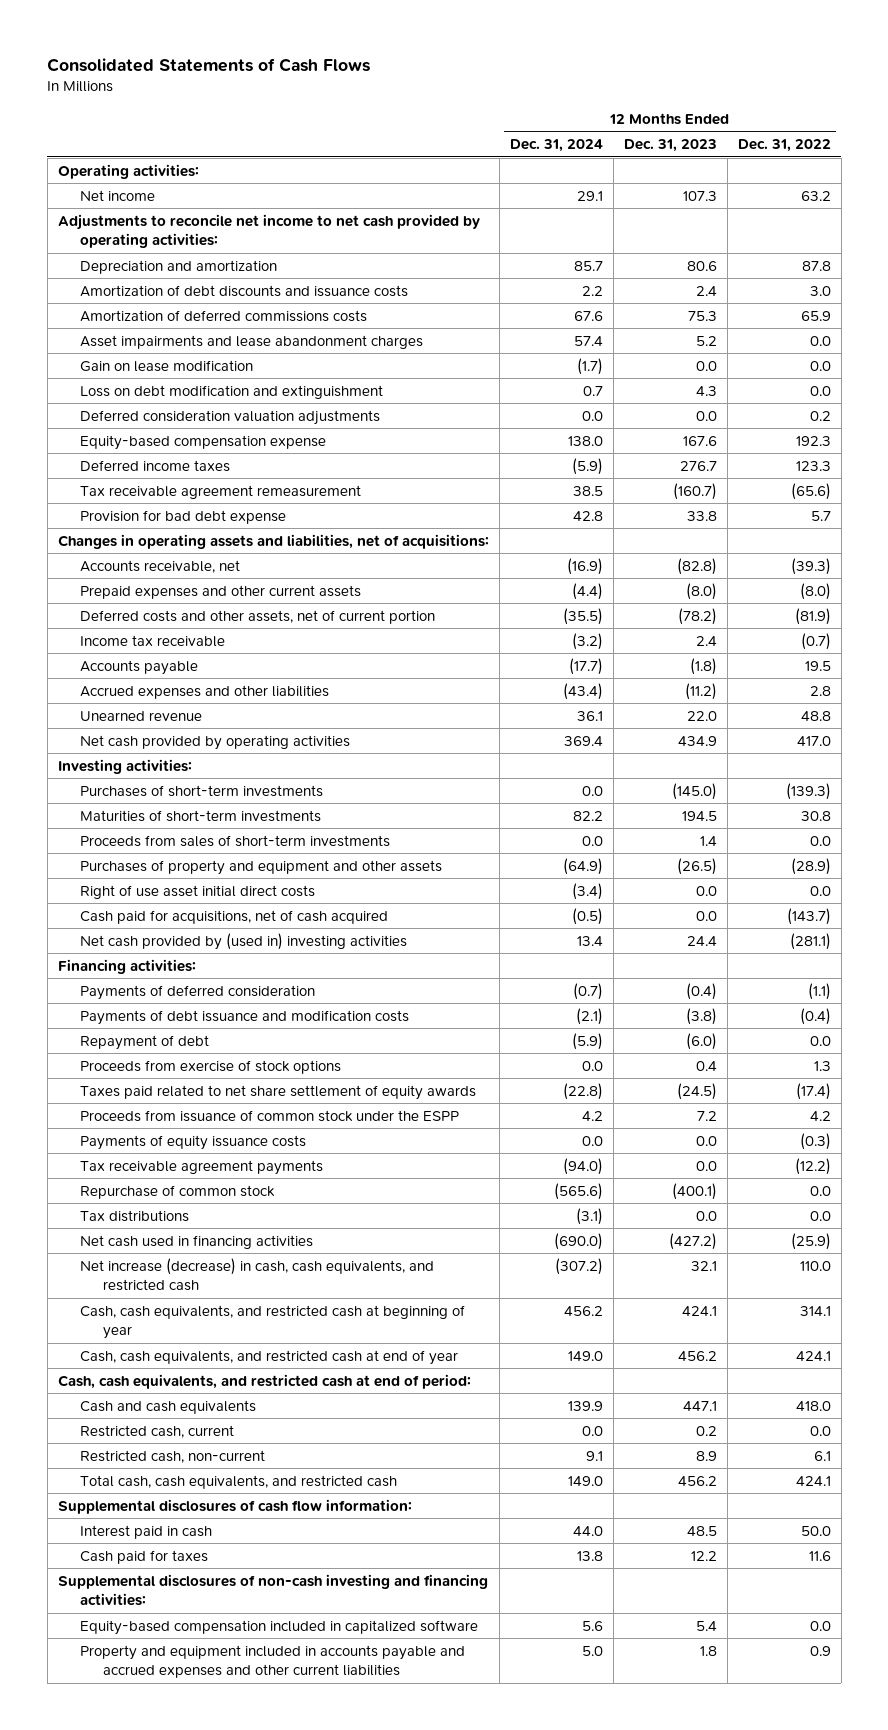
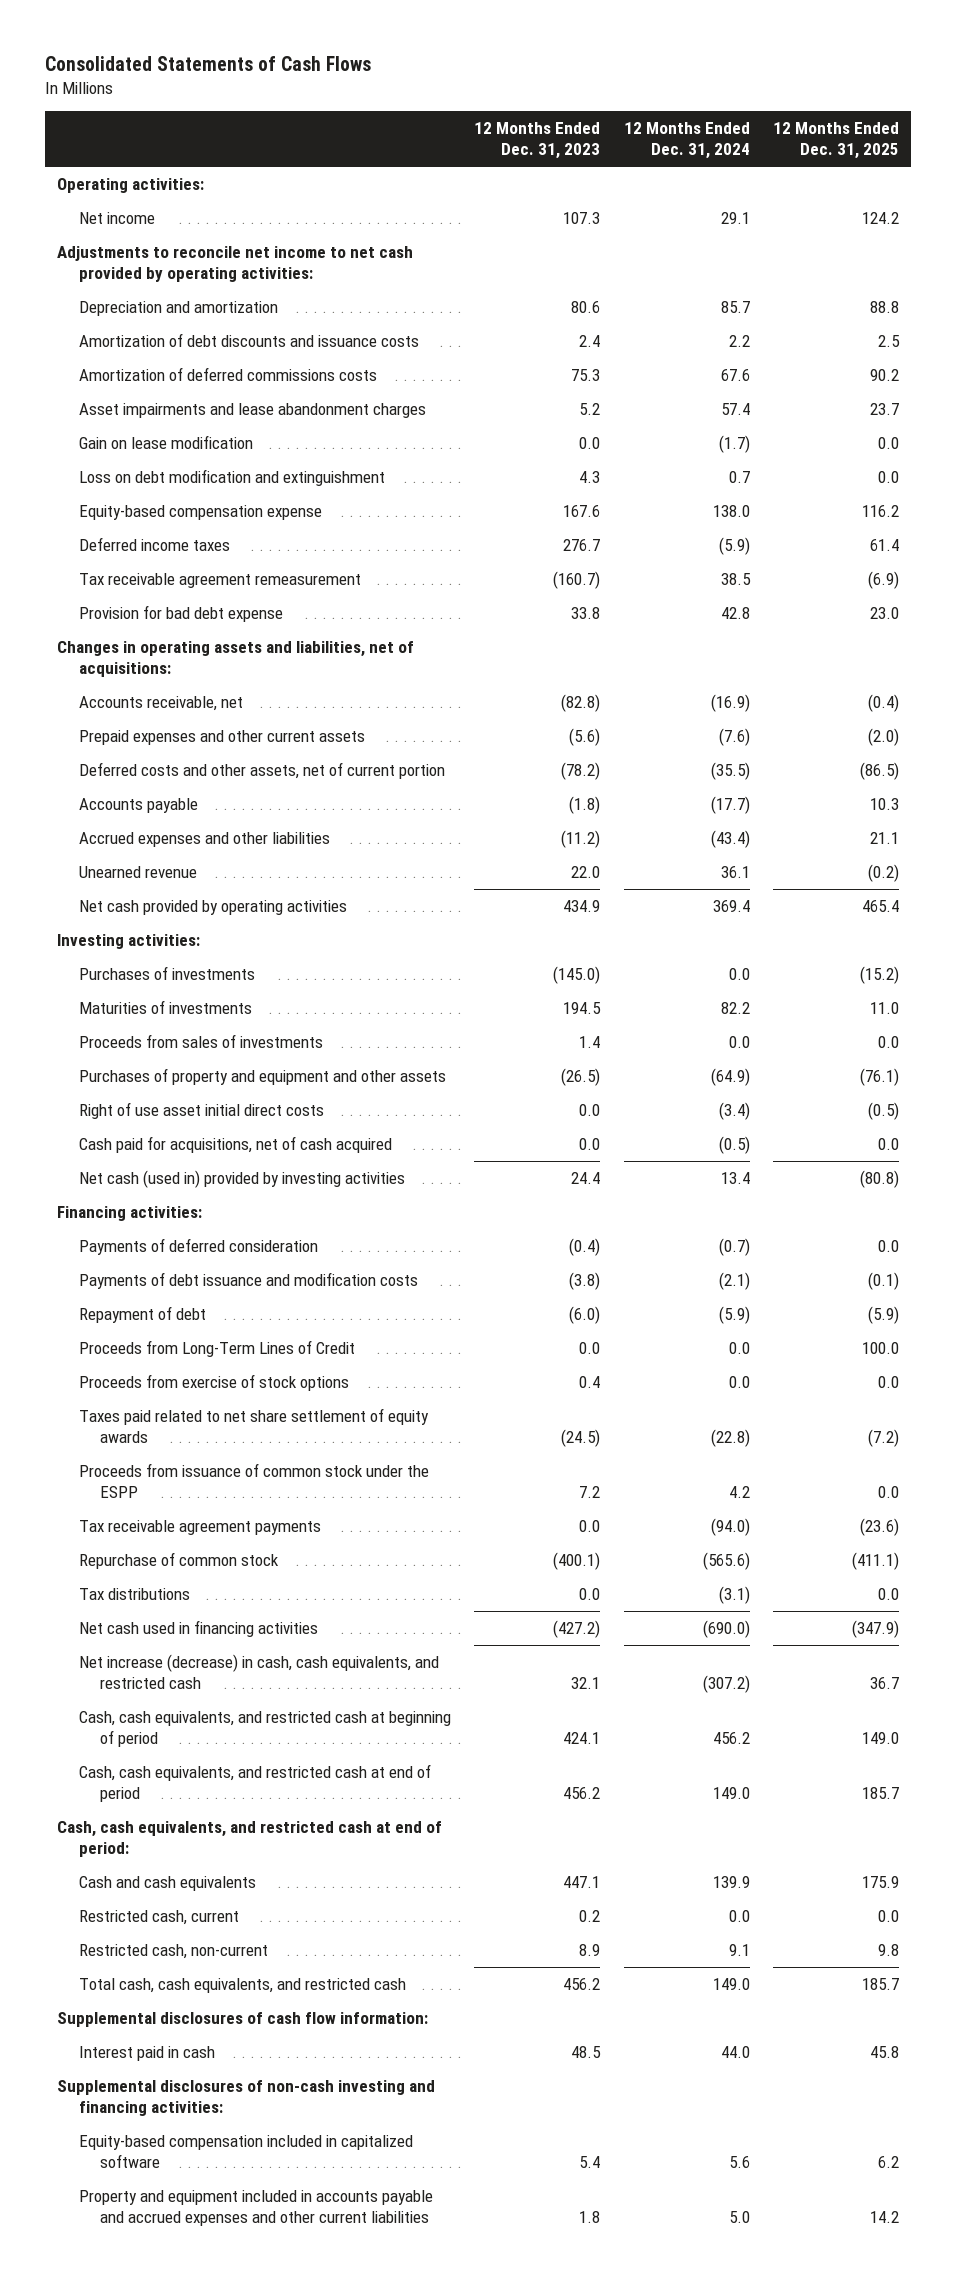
[737,139,831,153] Dec. 31, 2022 -> none
none -> [773,121,900,160] 12 Months Ended Dec. 31, 2025
[80,409,381,425] Deferred consideration valuation adjustments -> none
[571,582,603,600] (4.4) -> [718,727,750,746] (7.6)
[685,582,717,600] (8.0) -> [569,727,601,746] (5.6)
[80,634,226,647] Income tax receivable -> none
[80,784,324,797] Purchases of short-term investments -> [78,965,255,980] Purchases of investments
[80,809,322,822] Maturities of short-term investments -> [78,999,252,1014] Maturities of investments
[80,834,391,847] Proceeds from sales of short-term investments -> [78,1033,323,1048] Proceeds from sales of investments
[80,932,408,950] Net cash provided by (used in) investing activities -> [78,1169,405,1188] Net cash (used in) provided by investing activities
none -> [78,1339,355,1357] Proceeds from Long-Term Lines of Credit
[80,1134,307,1150] Payments of equity issuance costs -> none
[80,1304,466,1340] Cash, cash equivalents, and restricted cash at beginning of year -> [78,1710,451,1748] Cash, cash equivalents, and restricted cash at beginning of period
[80,1349,459,1365] Cash, cash equivalents, and restricted cash at end of year -> [78,1763,431,1803] Cash, cash equivalents, and restricted cash at end of period
[80,1549,209,1564] Cash paid for taxes -> none

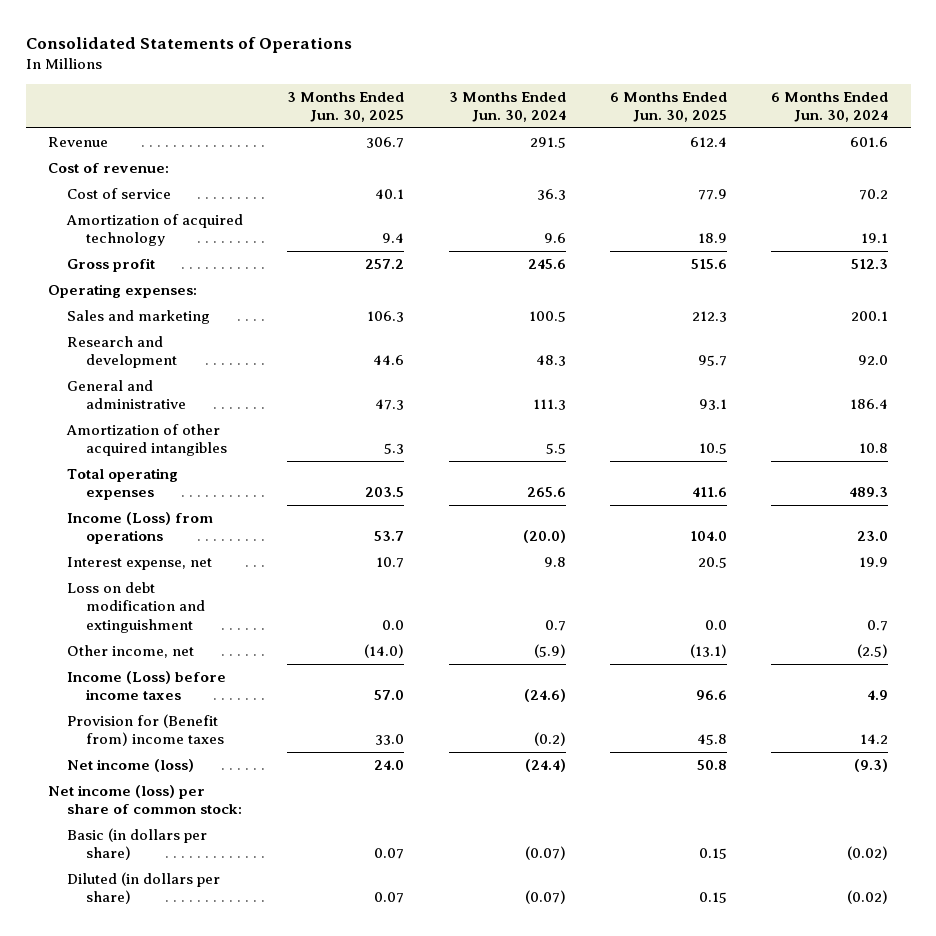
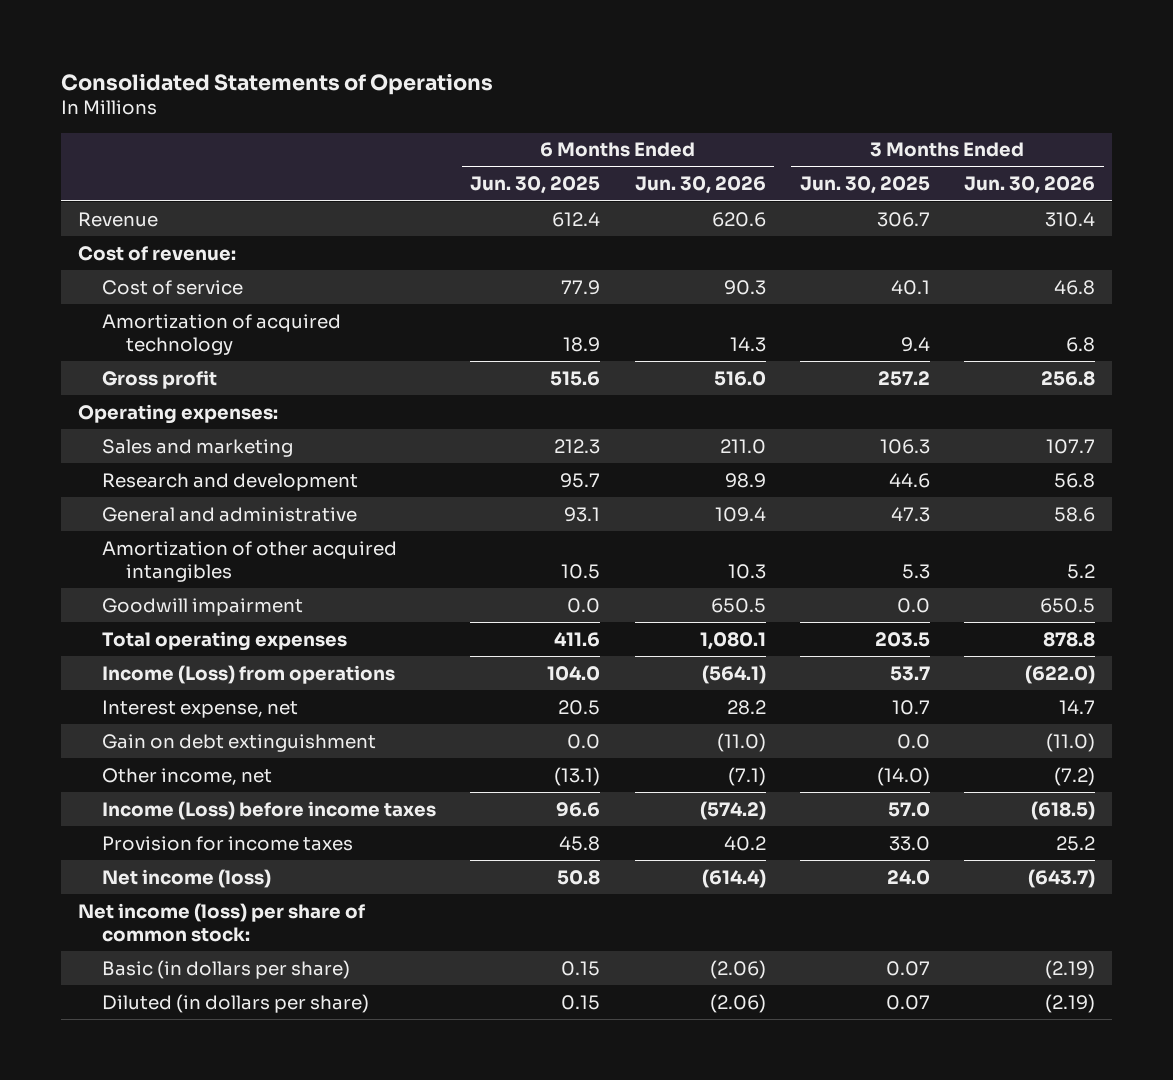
[448,91,566,123] 3 Months Ended Jun. 30, 2024 -> none
[771,91,889,123] 6 Months Ended Jun. 30, 2024 -> none
none -> [634,176,766,195] Jun. 30, 2026
none -> [964,176,1096,195] Jun. 30, 2026
none -> [102,597,304,616] Goodwill impairment
[67,582,206,633] Loss on debt modification and extinguishment -> none
none -> [102,733,377,752] Gain on debt extinguishment
[67,714,225,747] Provision for (Benefit from) income taxes -> [102,835,354,851] Provision for income taxes

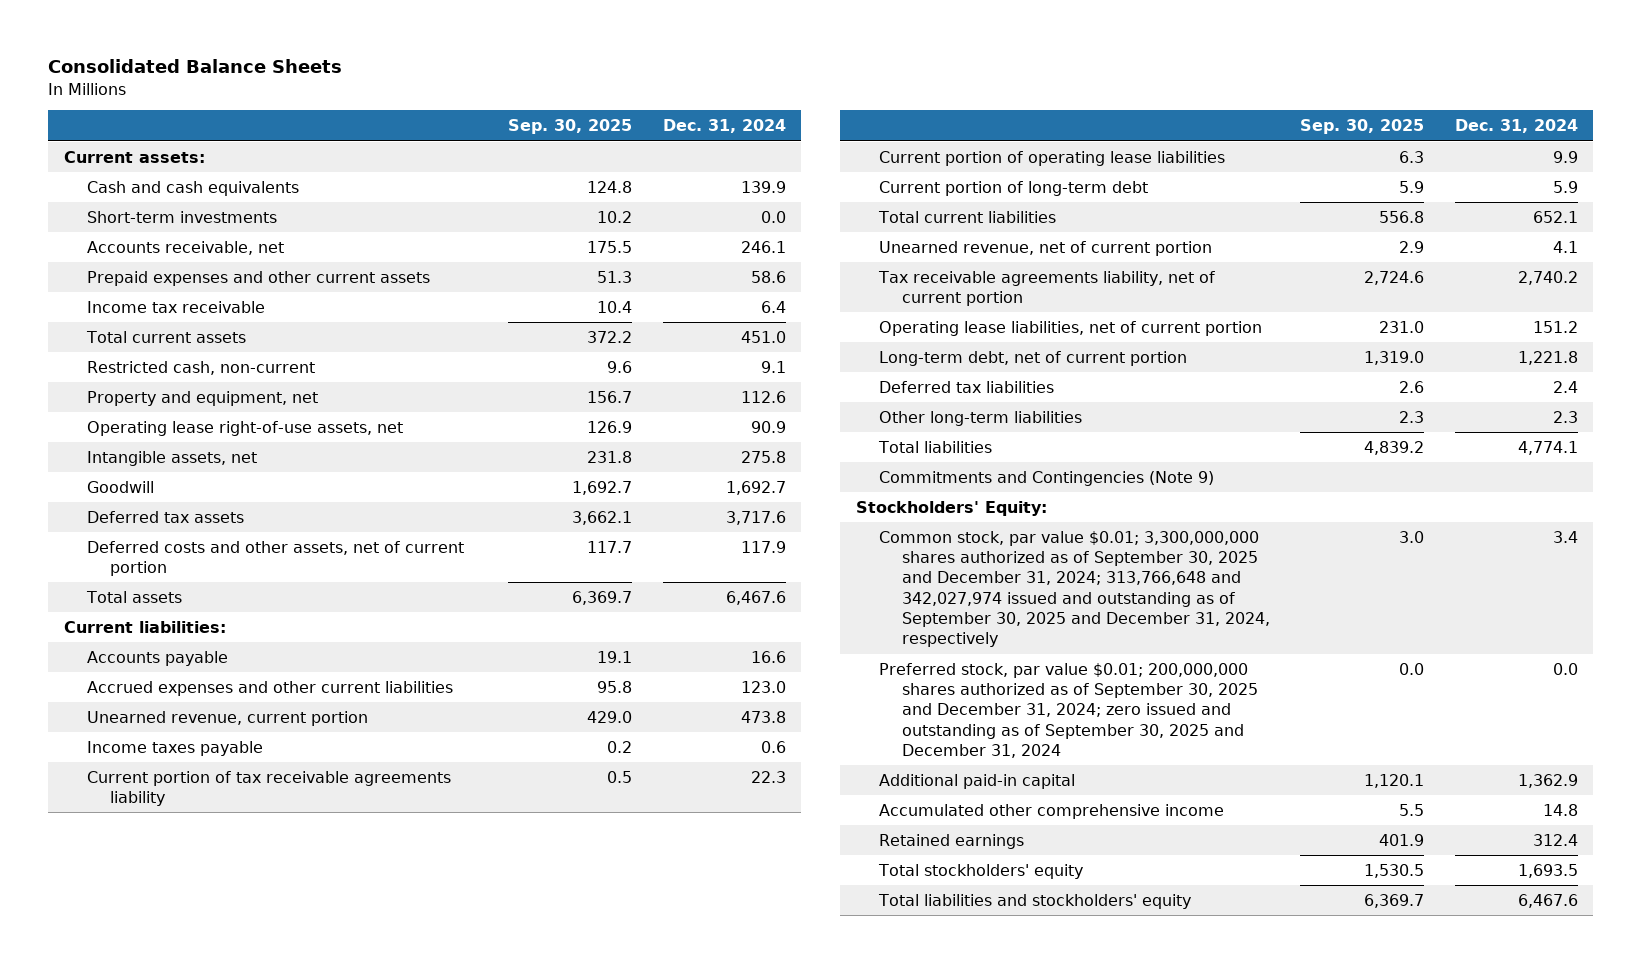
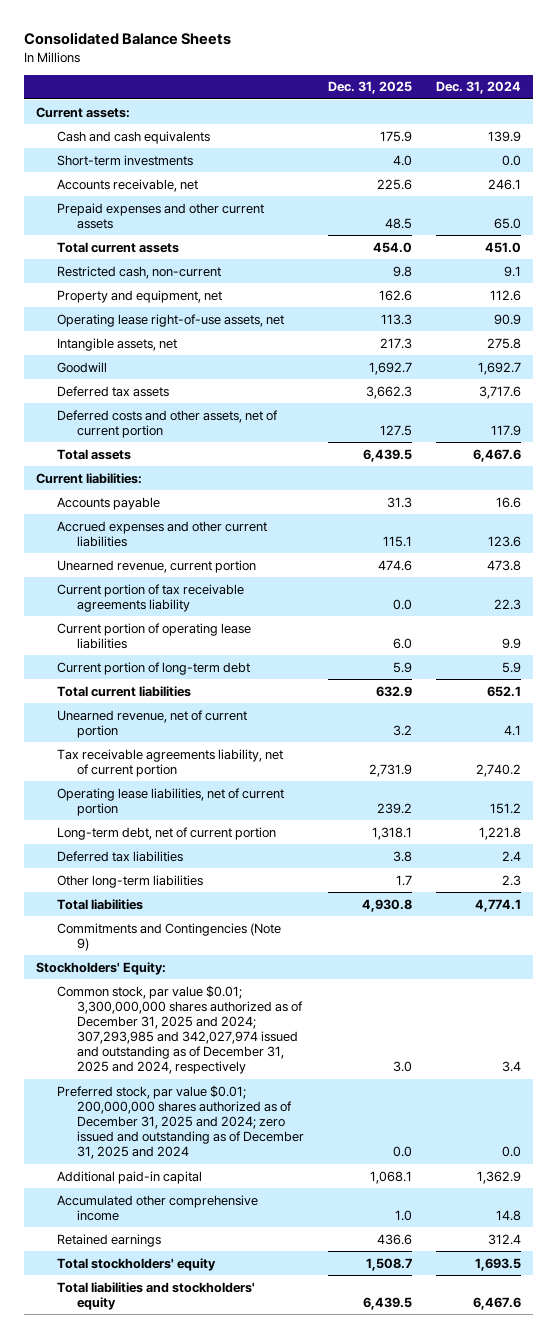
[508,119,633,135] Sep. 30, 2025 -> none
none -> [328,81,413,95] Dec. 31, 2025
[86,300,265,313] Income tax receivable -> none
[750,270,786,283] 58.6 -> [493,217,521,229] 65.0
[740,680,786,693] 123.0 -> [487,535,521,547] 123.6
[86,740,263,756] Income taxes payable -> none
[878,530,1270,648] Common stock, par value $0.01; 3,300,000,000 shares authorized as of September 30, 2025 and December 31, 2024; 313,766,648 and 342,027,974 issued and outstanding as of September 30, 2025 and December 31, 2024, respectively -> [56,984,304,1075] Common stock, par value $0.01; 3,300,000,000 shares authorized as of December 31, 2025 and 2024; 307,293,985 and 342,027,974 issued and outstanding as of December 31, 2025 and 2024, respectively
[878,662,1258,758] Preferred stock, par value $0.01; 200,000,000 shares authorized as of September 30, 2025 and December 31, 2024; zero issued and outstanding as of September 30, 2025 and December 31, 2024 -> [56,1084,305,1160] Preferred stock, par value $0.01; 200,000,000 shares authorized as of December 31, 2025 and 2024; zero issued and outstanding as of December 31, 2025 and 2024

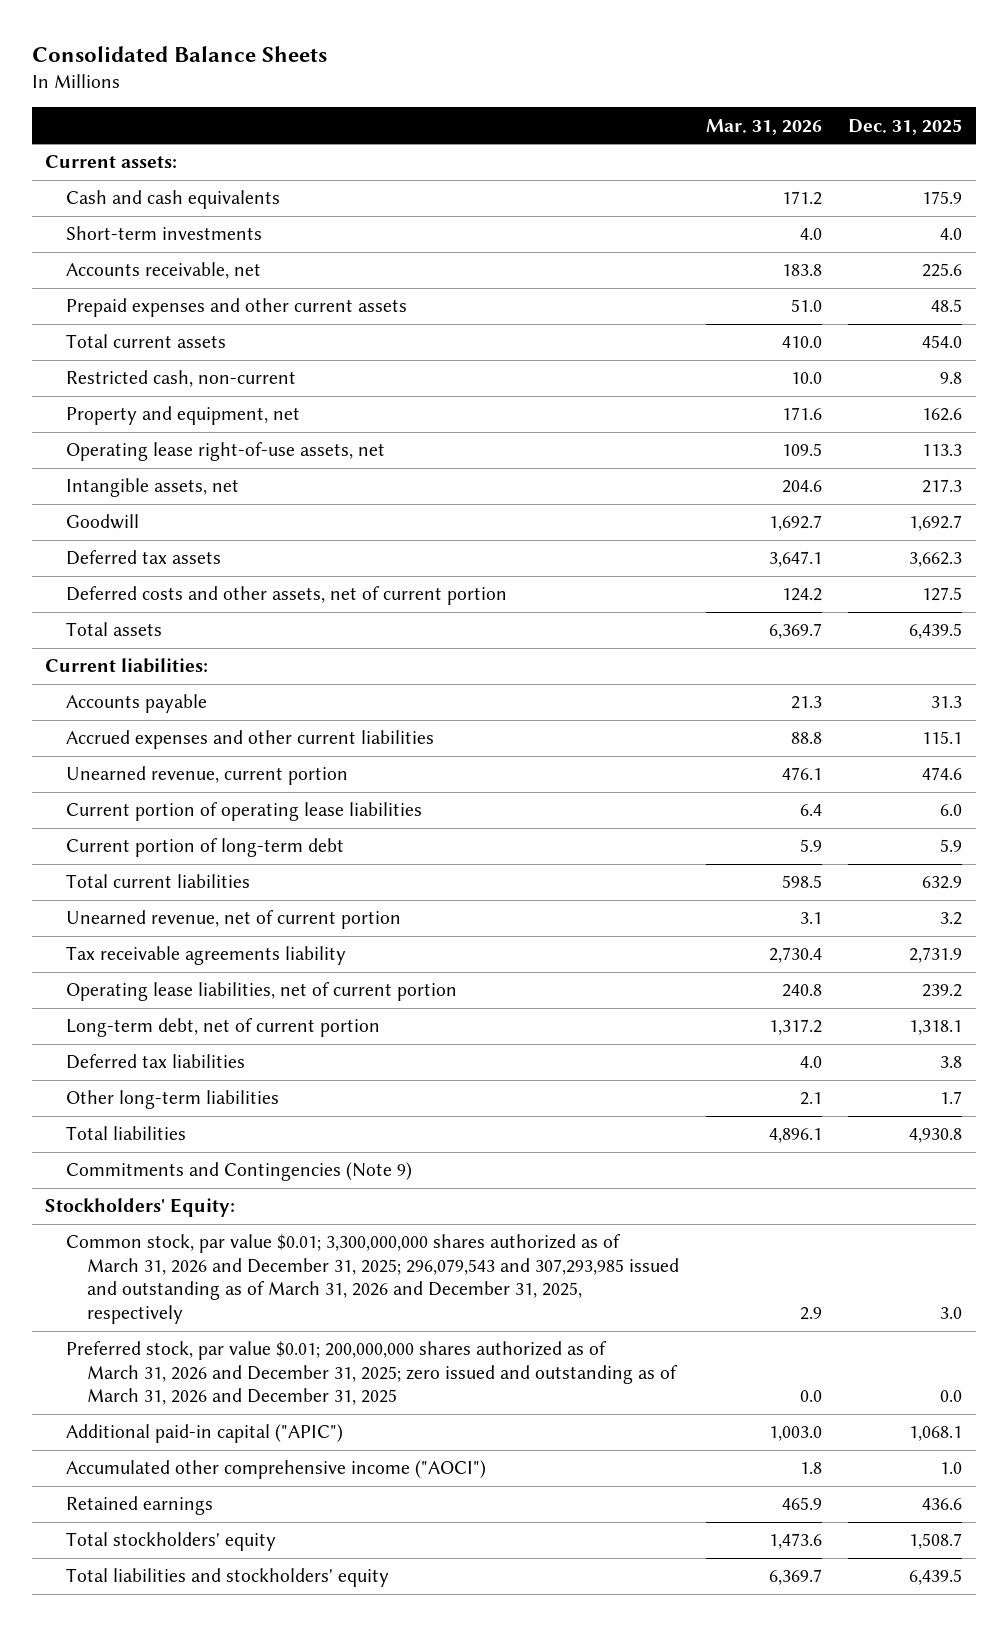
[435,81,521,95] Dec. 31, 2024 -> none
none -> [705,118,822,135] Mar. 31, 2026
[56,583,244,612] Current portion of tax receivable agreements liability -> none
[56,748,283,777] Tax receivable agreements liability, net of current portion -> [65,946,346,966] Tax receivable agreements liability
[56,984,304,1075] Common stock, par value $0.01; 3,300,000,000 shares authorized as of December 31, 2025 and 2024; 307,293,985 and 342,027,974 issued and outstanding as of December 31, 2025 and 2024, respectively -> [65,1234,679,1324] Common stock, par value $0.01; 3,300,000,000 shares authorized as of March 31, 2026 and December 31, 2025; 296,079,543 and 307,293,985 issued and outstanding as of March 31, 2026 and December 31, 2025, respectively
[56,1084,305,1160] Preferred stock, par value $0.01; 200,000,000 shares authorized as of December 31, 2025 and 2024; zero issued and outstanding as of December 31, 2025 and 2024 -> [65,1341,678,1406] Preferred stock, par value $0.01; 200,000,000 shares authorized as of March 31, 2026 and December 31, 2025; zero issued and outstanding as of March 31, 2026 and December 31, 2025
[56,1170,202,1184] Additional paid-in capital -> [65,1424,343,1444] Additional paid-in capital ("APIC")
[56,1194,258,1221] Accumulated other comprehensive income -> [65,1460,486,1480] Accumulated other comprehensive income ("AOCI")

